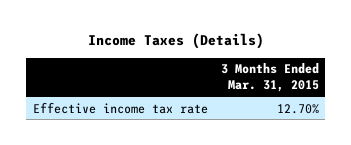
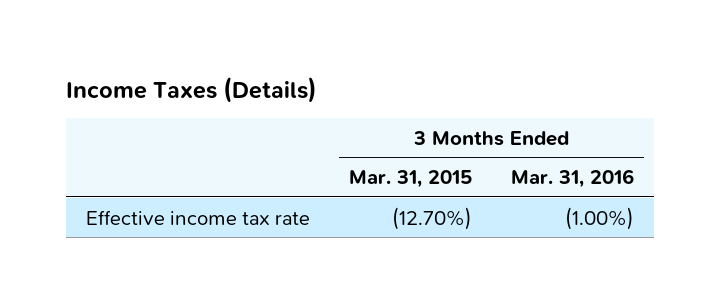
none -> [511,169,635,189] Mar. 31, 2016
[276,103,319,114] 12.70% -> [392,206,473,230] (12.70%)

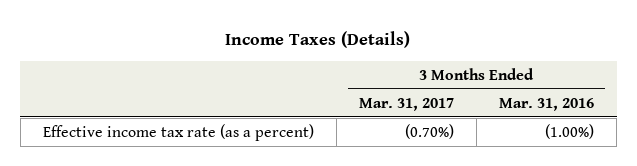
[349,170,473,189] Mar. 31, 2015 -> none
none -> [358,97,454,111] Mar. 31, 2017
[86,209,311,225] Effective income tax rate -> [42,123,314,141] Effective income tax rate (as a percent)

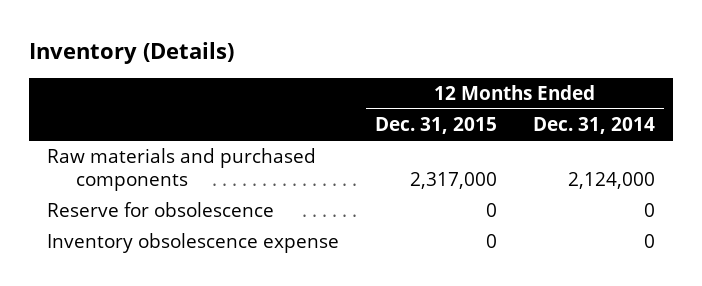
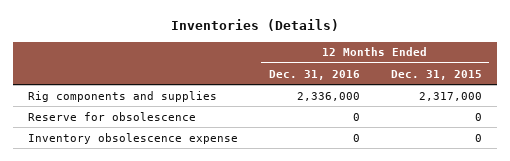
[29,41,235,64] Inventory (Details) -> [171,19,340,32] Inventories (Details)
[533,117,656,135] Dec. 31, 2014 -> none
none -> [269,69,361,80] Dec. 31, 2016
[47,148,317,192] Raw materials and purchased components -> [28,90,218,102] Rig components and supplies

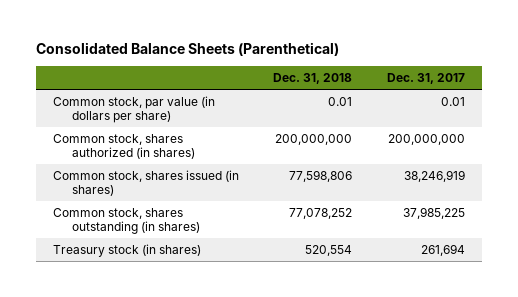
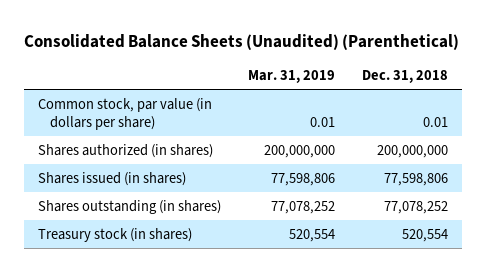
[35,42,339,57] Consolidated Balance Sheets (Parenthetical) -> [23,33,459,50] Consolidated Balance Sheets (Unaudited) (Parenthetical)
[386,73,465,85] Dec. 31, 2017 -> none
none -> [247,69,335,83] Mar. 31, 2019
[52,133,196,160] Common stock, shares authorized (in shares) -> [37,143,213,158] Shares authorized (in shares)
[52,169,239,197] Common stock, shares issued (in shares) -> [37,171,186,186] Shares issued (in shares)
[52,207,201,235] Common stock, shares outstanding (in shares) -> [37,199,221,214] Shares outstanding (in shares)

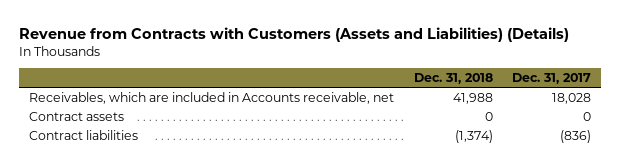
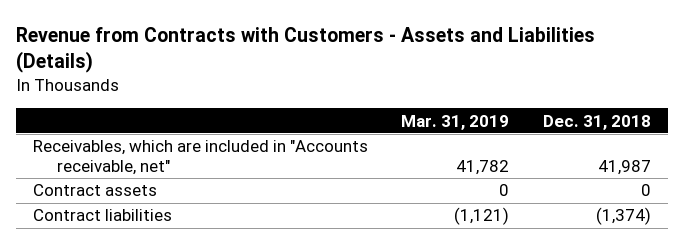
[18,26,569,42] Revenue from Contracts with Customers (Assets and Liabilities) (Details) -> [15,27,595,74] Revenue from Contracts with Customers - Assets and Liabilities (Details)
[512,73,592,85] Dec. 31, 2017 -> none
none -> [401,114,510,130] Mar. 31, 2019
[28,91,394,104] Receivables, which are included in Accounts receivable, net -> [32,140,368,176] Receivables, which are included in "Accounts receivable, net"
[452,92,493,104] 41,988 -> [598,160,652,176] 41,987

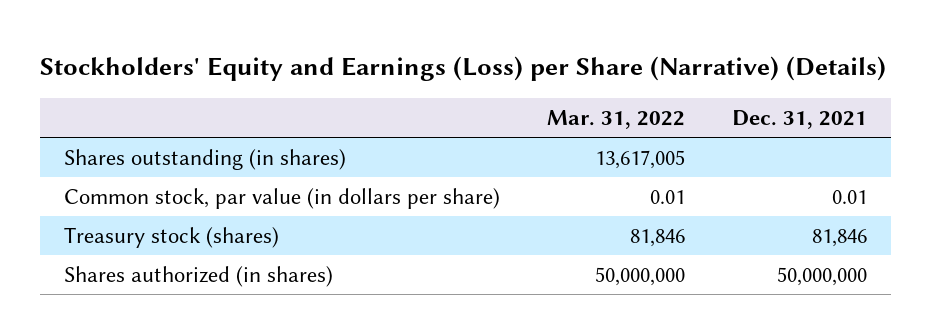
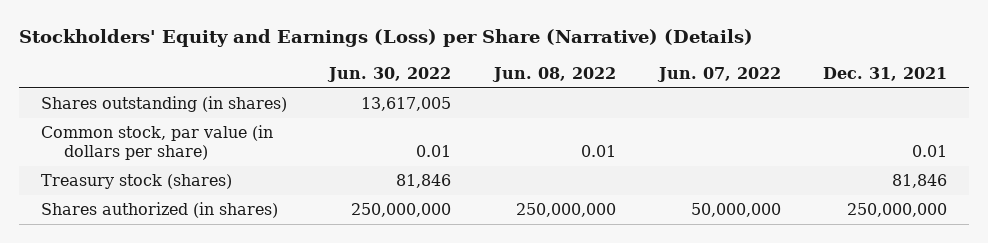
[546,109,685,129] Mar. 31, 2022 -> none
none -> [327,66,452,82] Jun. 30, 2022
none -> [492,66,617,82] Jun. 08, 2022
none -> [656,66,781,82] Jun. 07, 2022
[777,266,868,286] 50,000,000 -> [847,203,948,218] 250,000,000

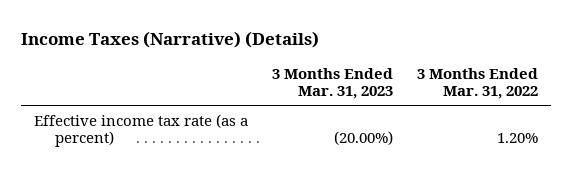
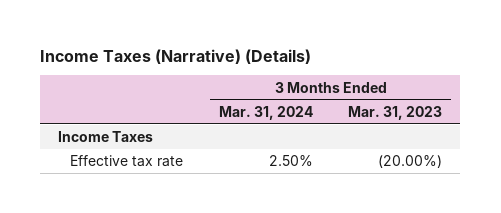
[417,68,539,100] 3 Months Ended Mar. 31, 2022 -> none
none -> [218,105,313,120] Mar. 31, 2024
none -> [58,131,154,143] Income Taxes
[33,113,248,147] Effective income tax rate (as a percent) -> [70,155,184,168] Effective tax rate

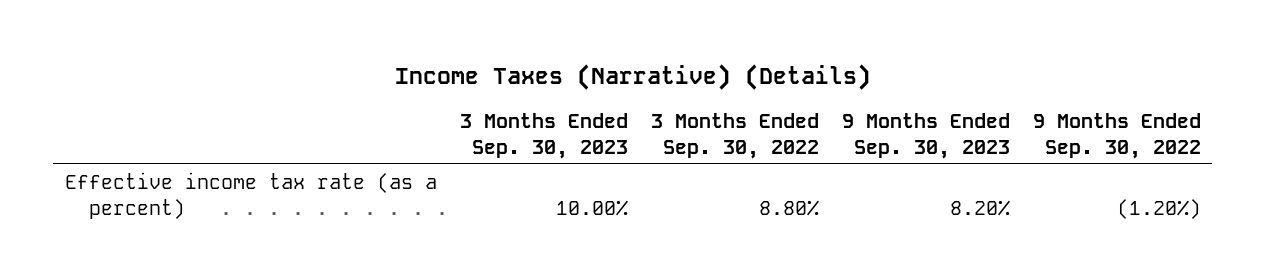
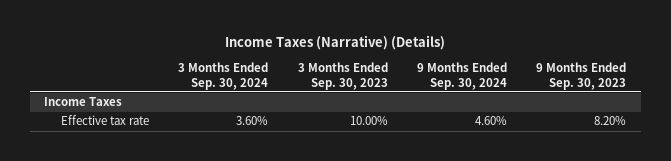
[650,113,819,159] 3 Months Ended Sep. 30, 2022 -> none
[1032,113,1201,159] 9 Months Ended Sep. 30, 2022 -> none
none -> [178,62,269,90] 3 Months Ended Sep. 30, 2024
none -> [417,62,508,90] 9 Months Ended Sep. 30, 2024
none -> [44,97,123,107] Income Taxes
[64,172,437,219] Effective income tax rate (as a percent) -> [61,115,150,126] Effective tax rate

